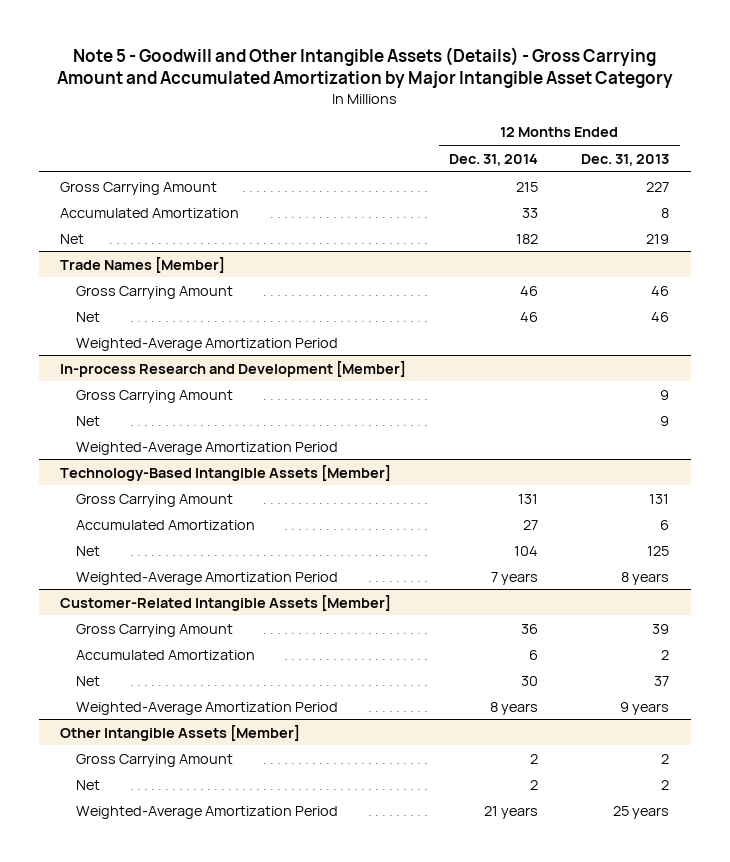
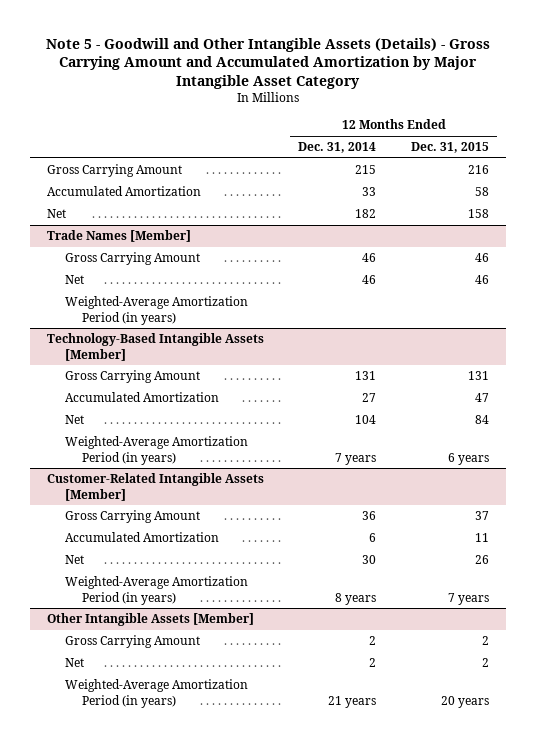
[581,153,670,166] Dec. 31, 2013 -> none
none -> [410,142,489,154] Dec. 31, 2015
[60,360,407,377] In-process Research and Development [Member] -> none
[75,389,233,403] Gross Carrying Amount -> none
[75,415,100,426] Net -> none
[75,441,338,455] Weighted-Average Amortization Period -> none
[75,337,338,351] Weighted-Average Amortization Period -> [64,296,248,325] Weighted-Average Amortization Period (in years)
[75,571,338,585] Weighted-Average Amortization Period -> [64,436,248,465] Weighted-Average Amortization Period (in years)
[75,701,338,715] Weighted-Average Amortization Period -> [64,576,248,605] Weighted-Average Amortization Period (in years)
[75,805,338,819] Weighted-Average Amortization Period -> [64,679,248,708] Weighted-Average Amortization Period (in years)

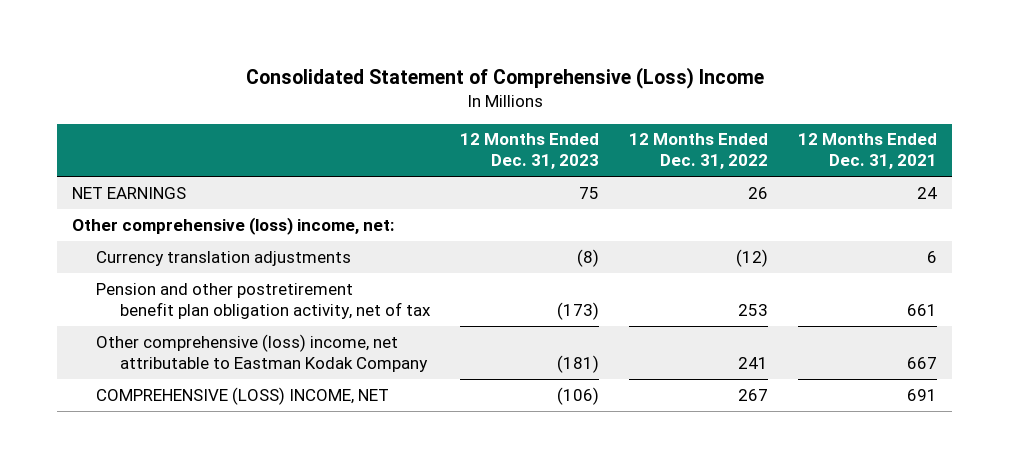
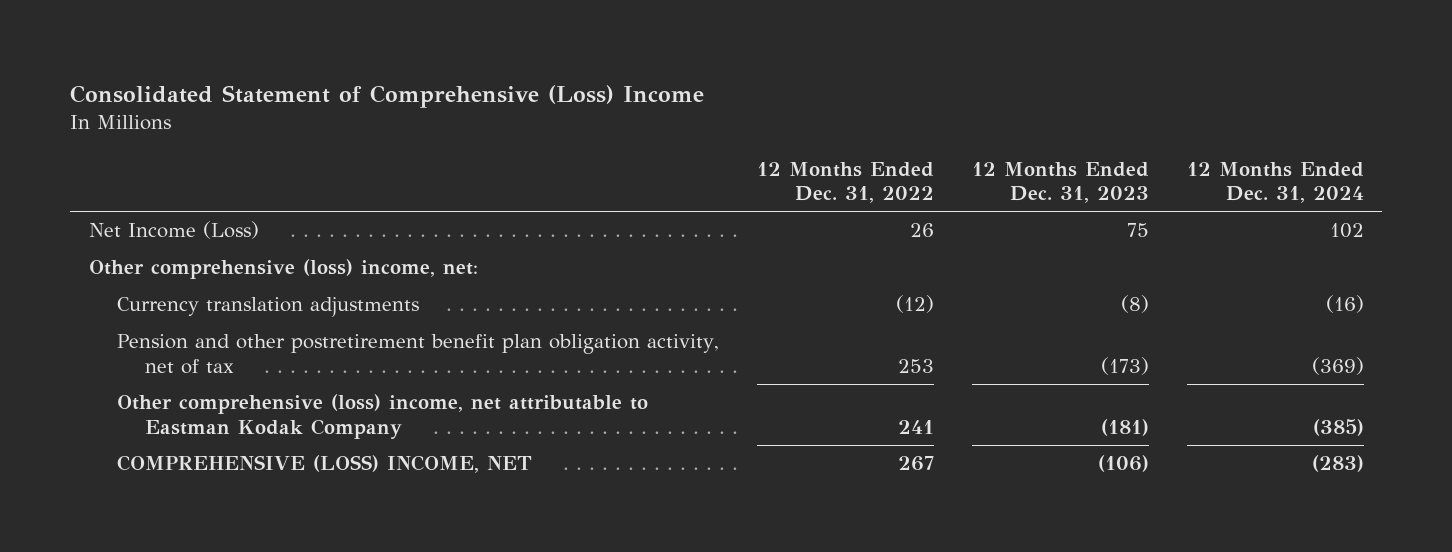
[797,133,937,170] 12 Months Ended Dec. 31, 2021 -> none
none -> [1186,161,1364,203] 12 Months Ended Dec. 31, 2024
[72,186,187,199] NET EARNINGS -> [88,221,259,240] Net Income (Loss)

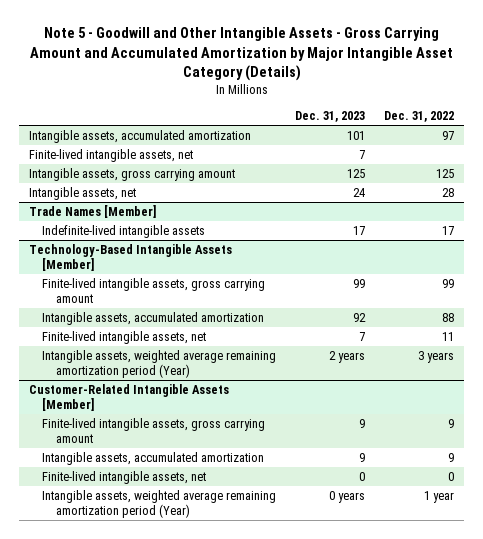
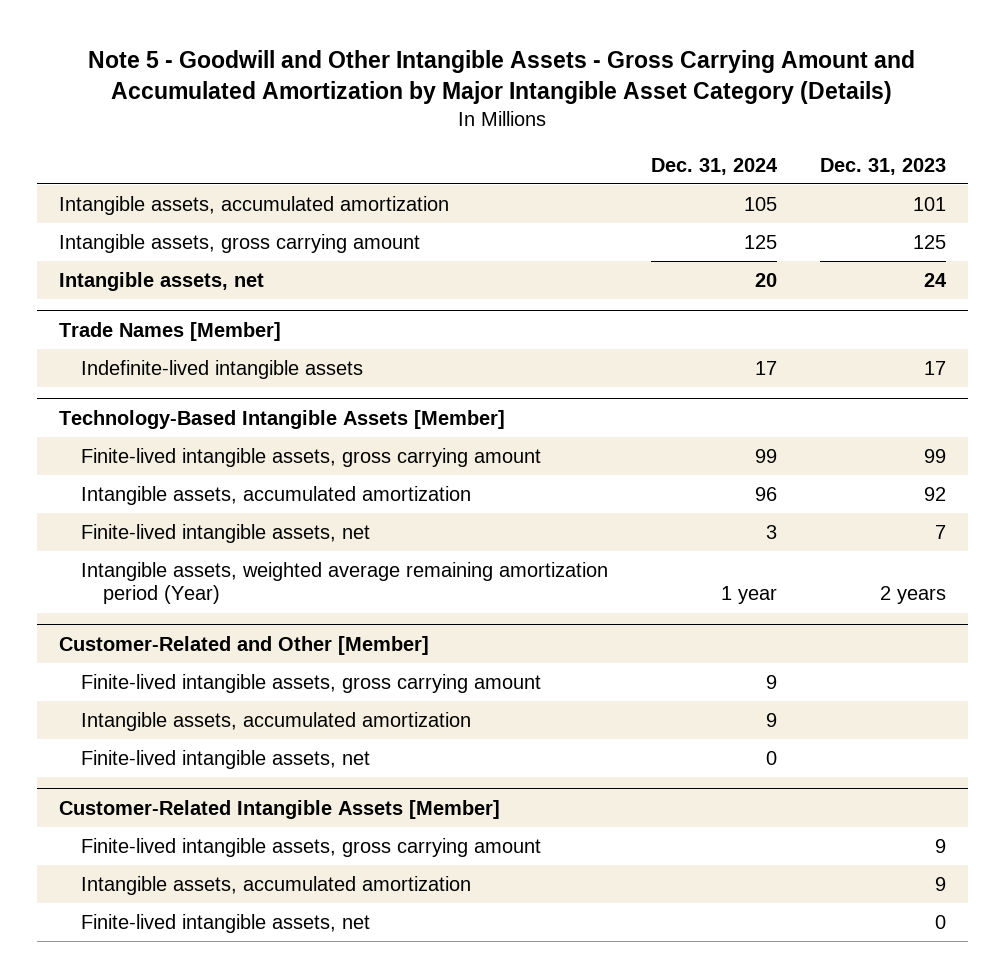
[384,111,455,123] Dec. 31, 2022 -> none
none -> [650,157,778,175] Dec. 31, 2024
[28,148,193,162] Finite-lived intangible assets, net -> none
none -> [58,635,429,655] Customer-Related and Other [Member]
none -> [80,673,541,693] Finite-lived intangible assets, gross carrying amount
none -> [80,711,471,731] Intangible assets, accumulated amortization
none -> [80,749,370,769] Finite-lived intangible assets, net
[42,489,277,519] Intangible assets, weighted average remaining amortization period (Year) -> none

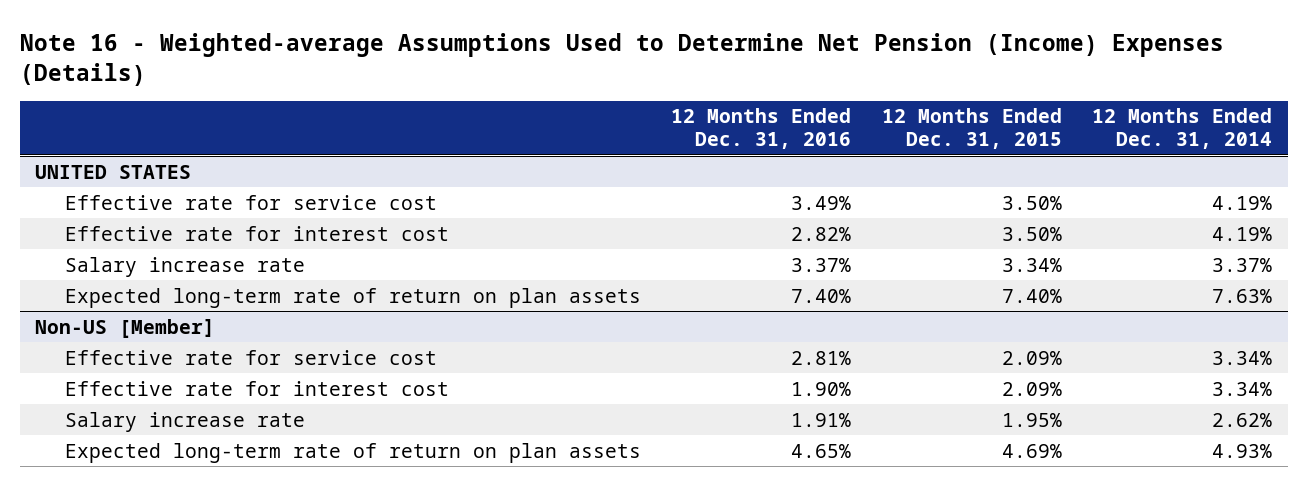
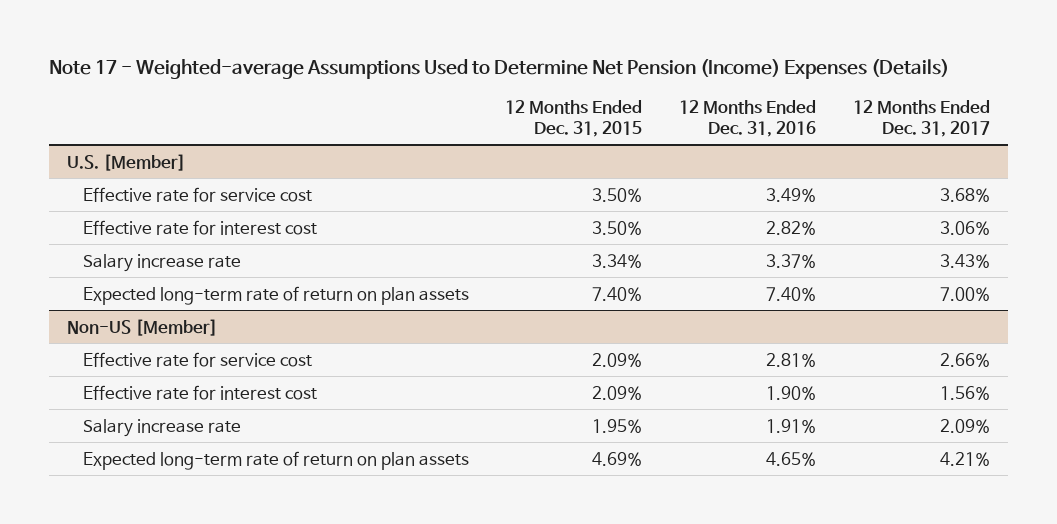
[20,32,1225,87] Note 16 - Weighted-average Assumptions Used to Determine Net Pension (Income) Expenses (Details) -> [48,59,949,80] Note 17 - Weighted-average Assumptions Used to Determine Net Pension (Income) Expenses (Details)
[1092,108,1273,150] 12 Months Ended Dec. 31, 2014 -> none
none -> [852,100,990,137] 12 Months Ended Dec. 31, 2017
[35,164,192,179] UNITED STATES -> [66,153,186,171] U.S. [Member]

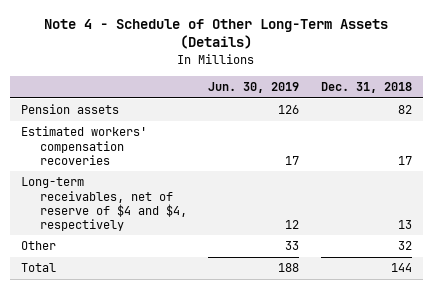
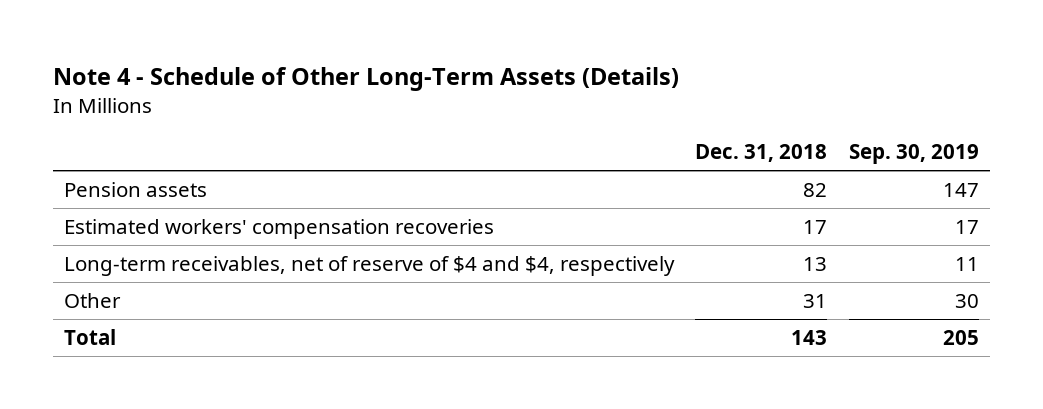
[208,82,300,94] Jun. 30, 2019 -> none
none -> [848,144,979,165] Sep. 30, 2019
[398,241,413,251] 32 -> [803,293,828,308] 31
[391,263,413,273] 144 -> [791,329,828,345] 143

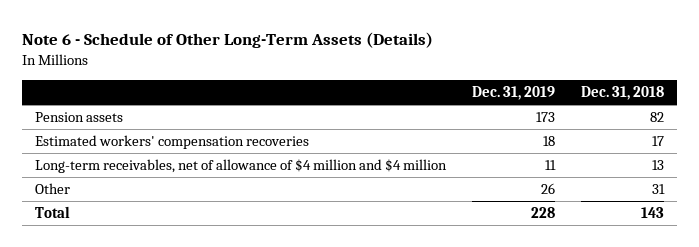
[52,66,679,91] Note 4 - Schedule of Other Long-Term Assets (Details) -> [21,31,433,48] Note 6 - Schedule of Other Long-Term Assets (Details)
[848,144,979,165] Sep. 30, 2019 -> none
none -> [471,86,555,101] Dec. 31, 2019
[63,255,675,276] Long-term receivables, net of reserve of $4 and $4, respectively -> [34,159,447,174] Long-term receivables, net of allowance of $4 million and $4 million

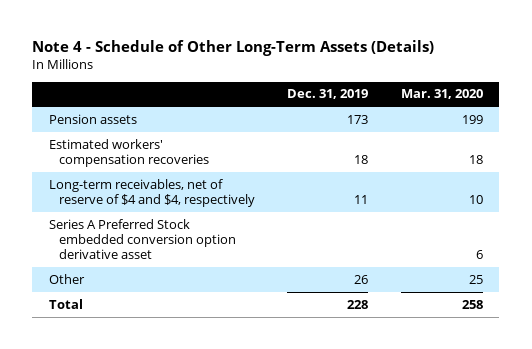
[21,31,433,48] Note 6 - Schedule of Other Long-Term Assets (Details) -> [32,40,435,57] Note 4 - Schedule of Other Long-Term Assets (Details)
[581,86,665,101] Dec. 31, 2018 -> none
none -> [400,89,483,100] Mar. 31, 2020
[34,159,447,174] Long-term receivables, net of allowance of $4 million and $4 million -> [48,178,255,207] Long-term receivables, net of reserve of $4 and $4, respectively
none -> [48,218,236,259] Series A Preferred Stock embedded conversion option derivative asset

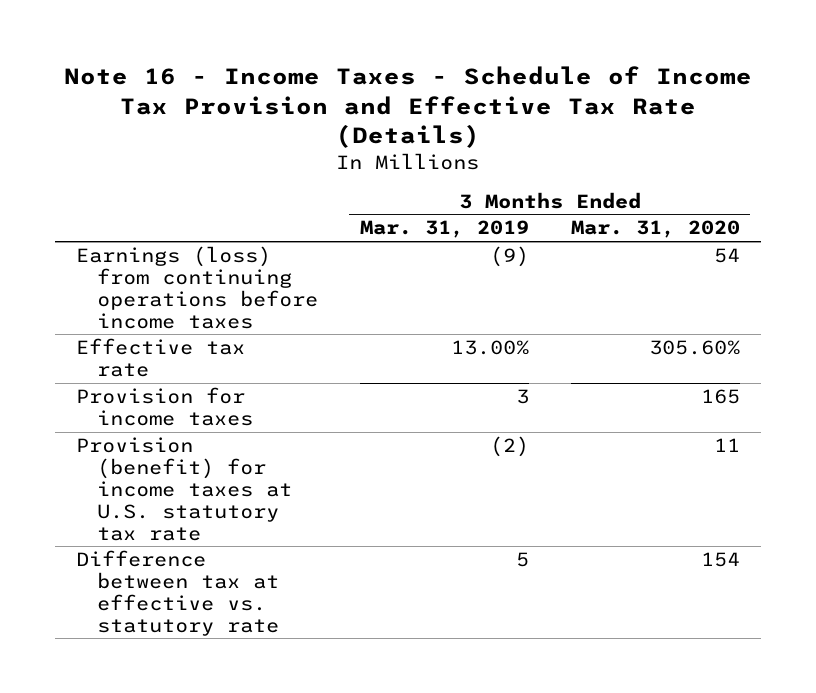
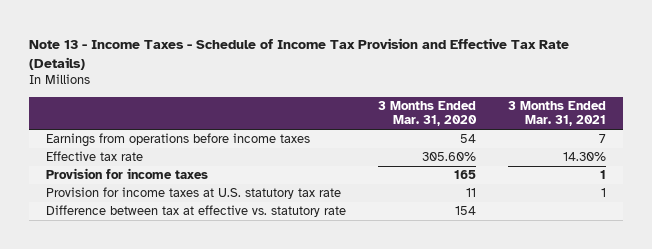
[63,66,752,149] Note 16 - Income Taxes - Schedule of Income Tax Provision and Effective Tax Rate (Details) -> [29,37,570,70] Note 13 - Income Taxes - Schedule of Income Tax Provision and Effective Tax Rate (Details)
[359,220,529,239] Mar. 31, 2019 -> none
none -> [508,100,607,127] 3 Months Ended Mar. 31, 2021
[75,245,318,329] Earnings (loss) from continuing operations before income taxes -> [45,133,310,148] Earnings from operations before income taxes
[75,436,292,541] Provision (benefit) for income taxes at U.S. statutory tax rate -> [45,187,341,200] Provision for income taxes at U.S. statutory tax rate

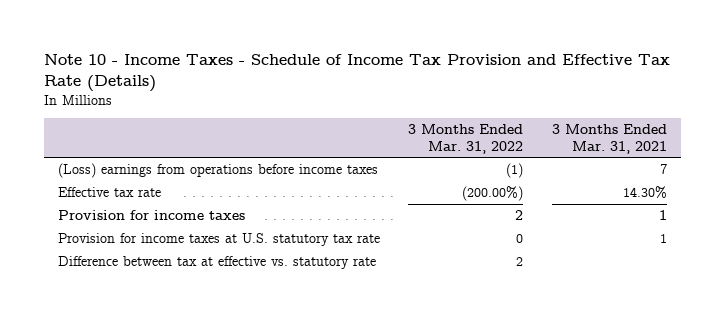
[29,37,570,70] Note 13 - Income Taxes - Schedule of Income Tax Provision and Effective Tax Rate (Details) -> [43,53,670,93] Note 10 - Income Taxes - Schedule of Income Tax Provision and Effective Tax Rate (Details)
[377,100,477,127] 3 Months Ended Mar. 31, 2020 -> none
none -> [408,124,524,154] 3 Months Ended Mar. 31, 2022
[45,133,310,148] Earnings from operations before income taxes -> [57,163,378,179] (Loss) earnings from operations before income taxes

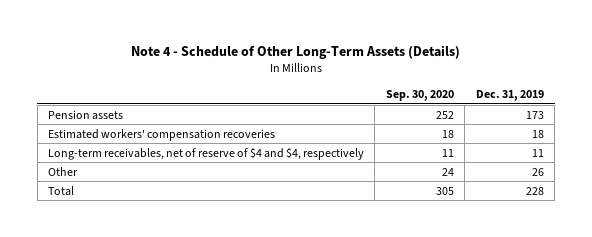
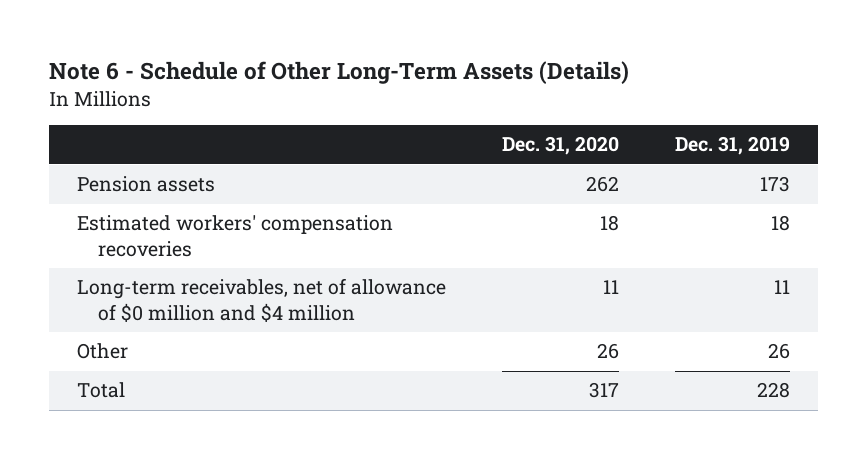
[130,44,460,59] Note 4 - Schedule of Other Long-Term Assets (Details) -> [48,61,629,85] Note 6 - Schedule of Other Long-Term Assets (Details)
[385,90,454,102] Sep. 30, 2020 -> none
none -> [502,136,620,156] Dec. 31, 2020
[47,147,364,160] Long-term receivables, net of reserve of $4 and $4, respectively -> [76,278,446,322] Long-term receivables, net of allowance of $0 million and $4 million

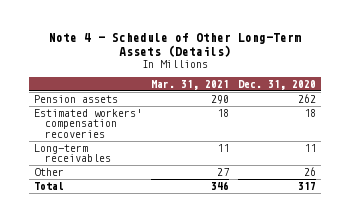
[48,61,629,85] Note 6 - Schedule of Other Long-Term Assets (Details) -> [49,33,302,58] Note 4 - Schedule of Other Long-Term Assets (Details)
[675,136,791,156] Dec. 31, 2019 -> none
none -> [151,79,230,90] Mar. 31, 2021
[76,278,446,322] Long-term receivables, net of allowance of $0 million and $4 million -> [33,143,112,163] Long-term receivables

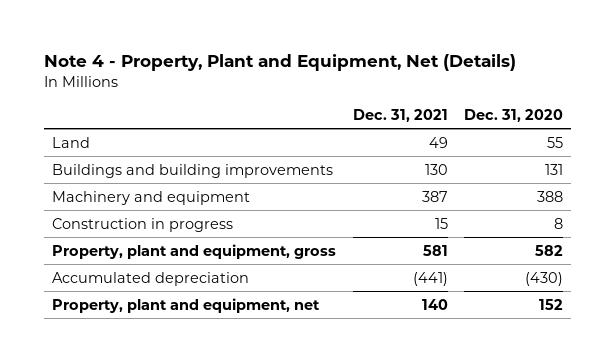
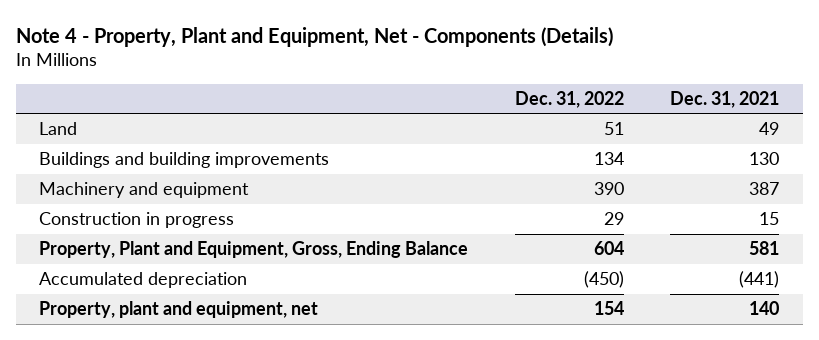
[43,53,516,71] Note 4 - Property, Plant and Equipment, Net (Details) -> [15,26,613,47] Note 4 - Property, Plant and Equipment, Net - Components (Details)
[464,108,564,122] Dec. 31, 2020 -> none
none -> [514,90,624,108] Dec. 31, 2022
[52,243,337,259] Property, plant and equipment, gross -> [39,241,469,259] Property, Plant and Equipment, Gross, Ending Balance

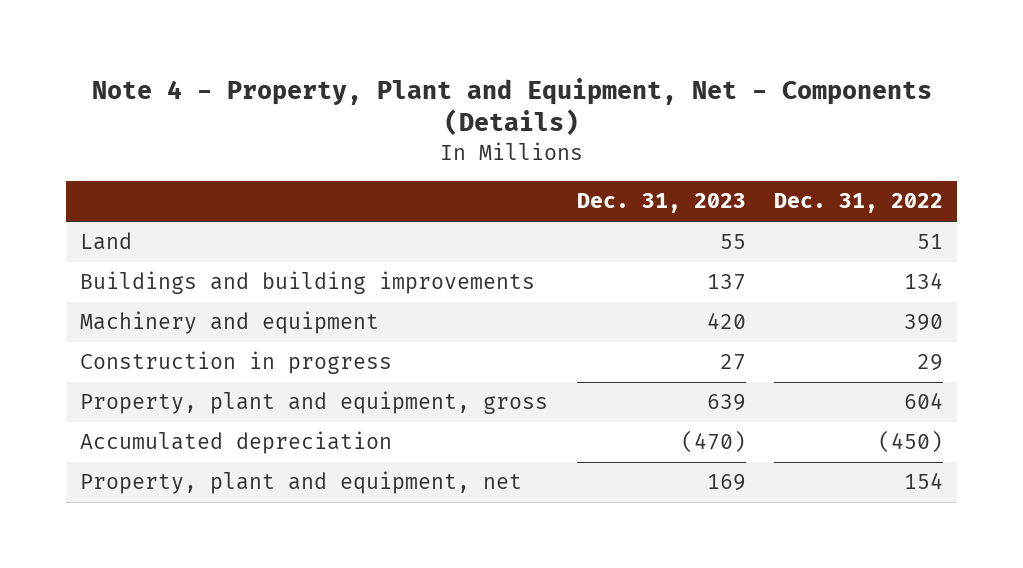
[670,90,780,108] Dec. 31, 2021 -> none
none -> [576,193,746,214] Dec. 31, 2023
[39,241,469,259] Property, Plant and Equipment, Gross, Ending Balance -> [80,391,549,415] Property, plant and equipment, gross

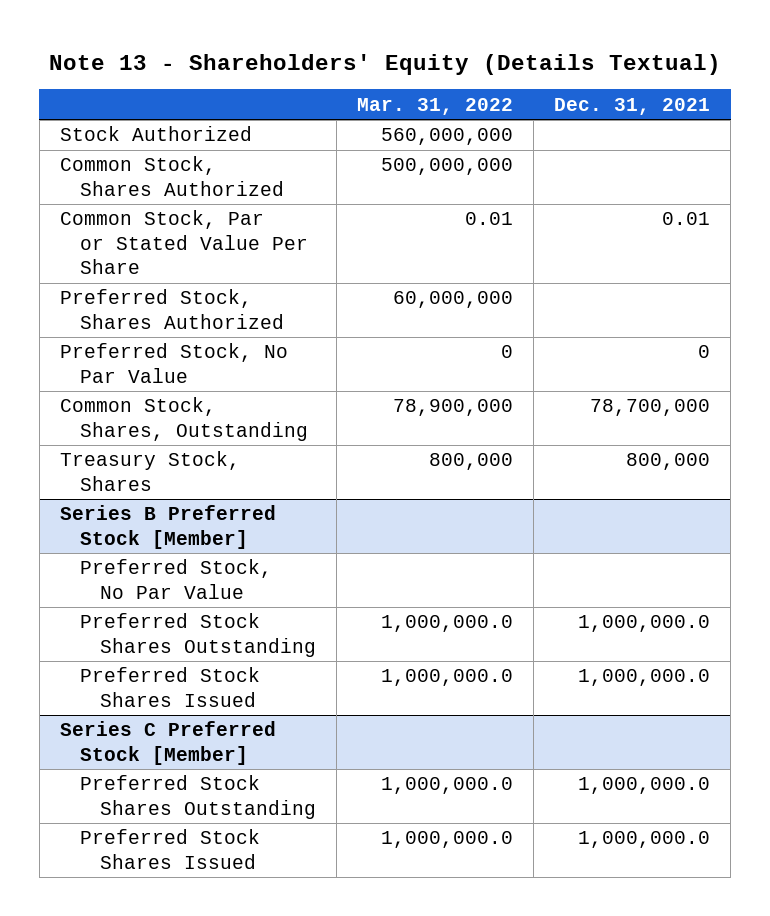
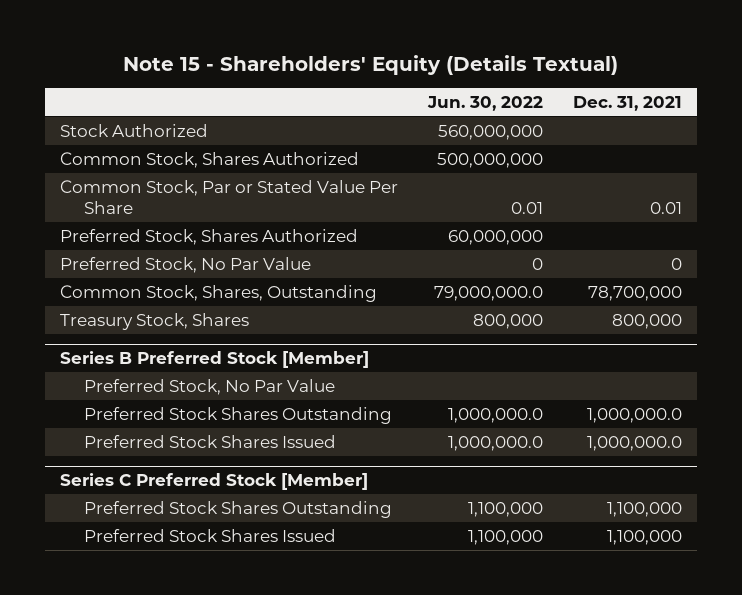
[48,53,721,75] Note 13 - Shareholders' Equity (Details Textual) -> [122,55,618,76] Note 15 - Shareholders' Equity (Details Textual)
[357,97,514,115] Mar. 31, 2022 -> none
none -> [426,96,543,112] Jun. 30, 2022
[578,777,711,795] 1,000,000.0 -> [606,501,682,517] 1,100,000
[578,831,711,849] 1,000,000.0 -> [606,529,682,545] 1,100,000

